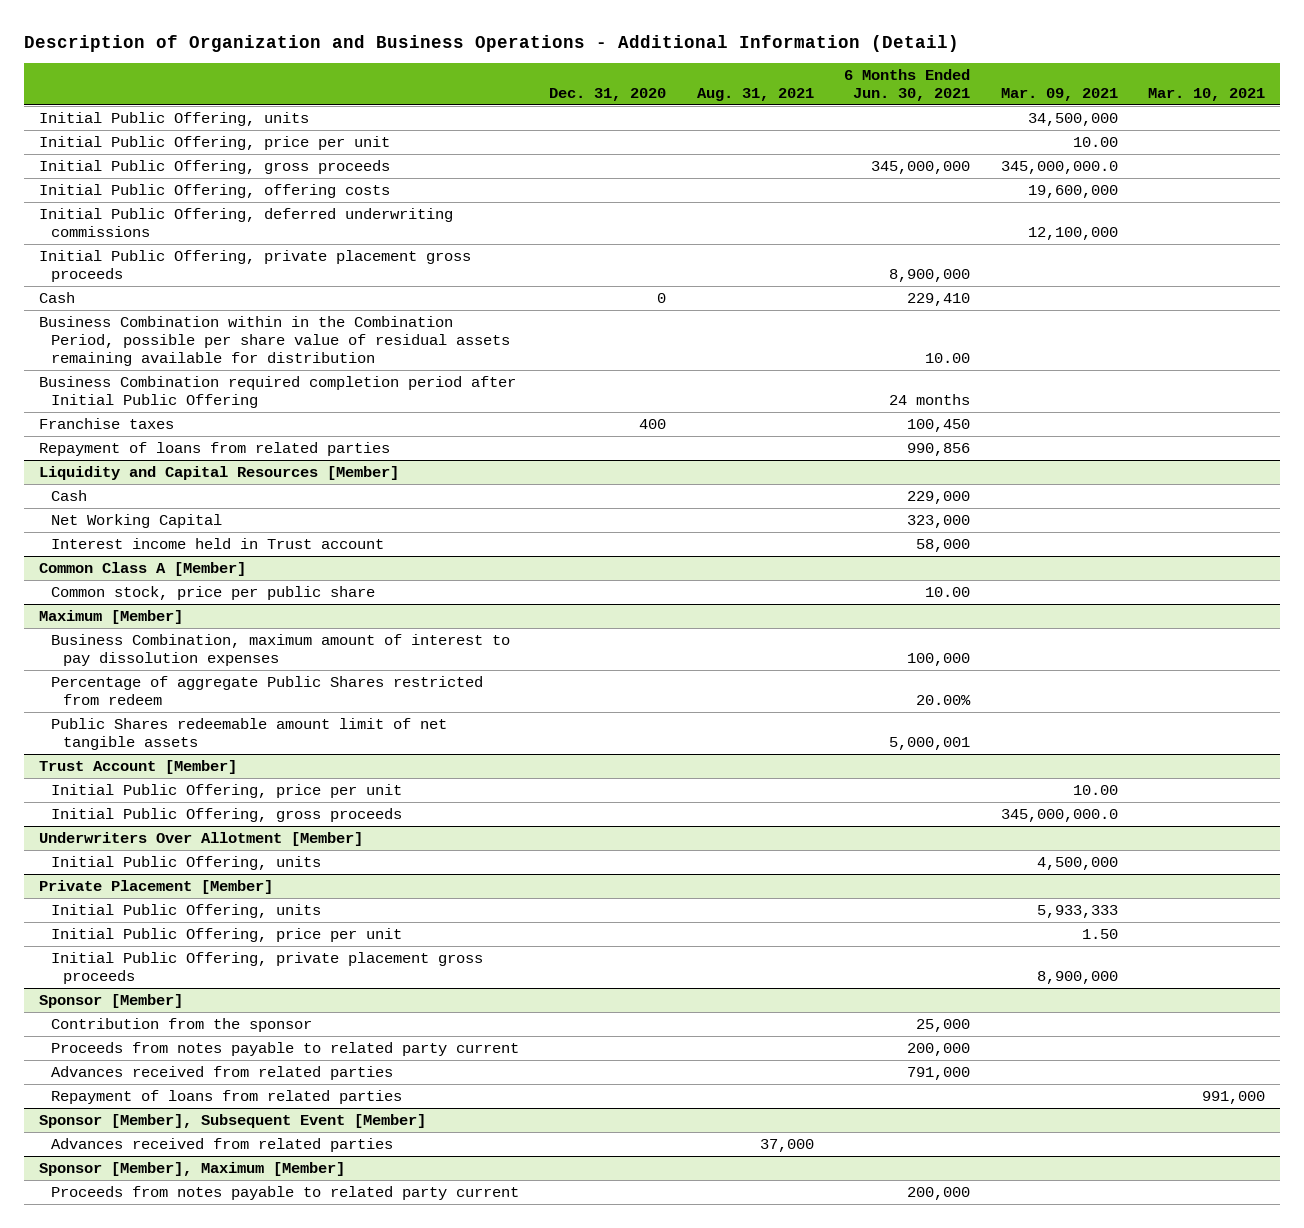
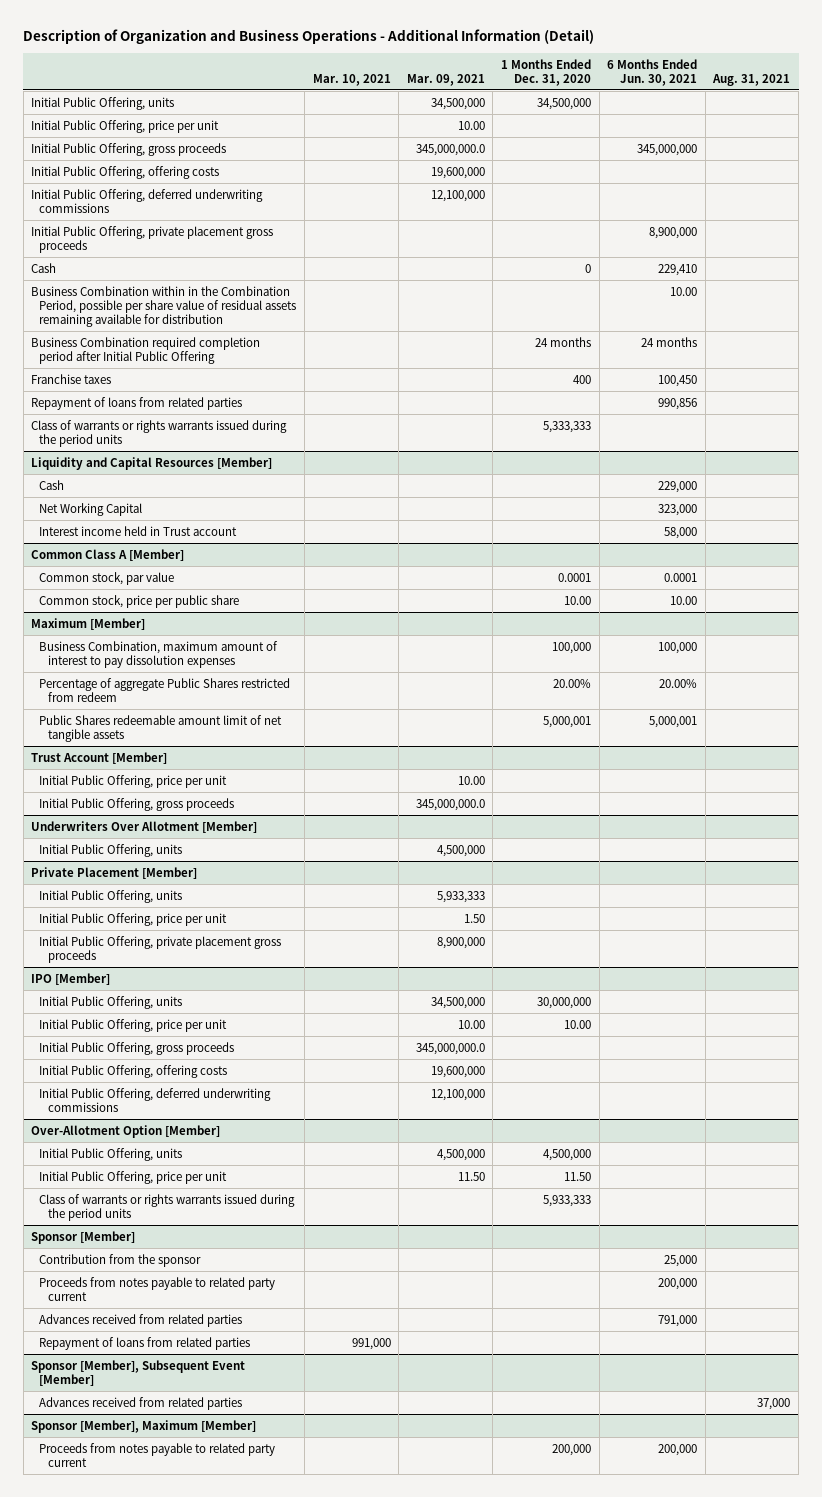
[549,87,667,101] Dec. 31, 2020 -> none
none -> [501,58,592,86] 1 Months Ended Dec. 31, 2020
none -> [31,419,288,447] Class of warrants or rights warrants issued during the period units
none -> [39,571,175,585] Common stock, par value
none -> [31,972,111,985] IPO [Member]
none -> [39,995,183,1009] Initial Public Offering, units
none -> [39,1018,228,1032] Initial Public Offering, price per unit
none -> [39,1041,235,1055] Initial Public Offering, gross proceeds
none -> [39,1064,228,1078] Initial Public Offering, offering costs
none -> [39,1087,272,1112] Initial Public Offering, deferred underwriting commissions
none -> [31,1124,221,1138] Over-Allotment Option [Member]
none -> [39,1147,183,1161] Initial Public Offering, units
none -> [39,1170,228,1184] Initial Public Offering, price per unit
none -> [39,1193,296,1221] Class of warrants or rights warrants issued during the period units

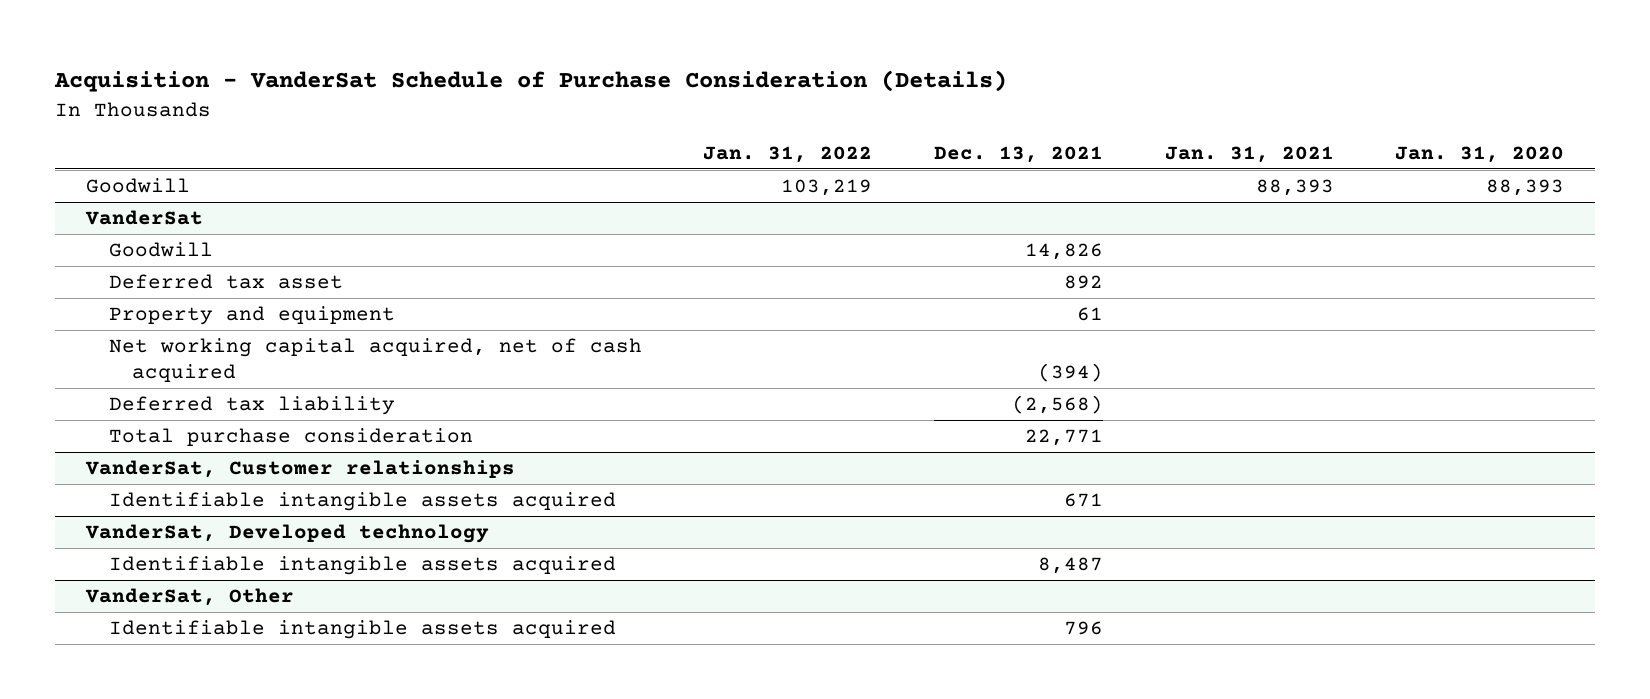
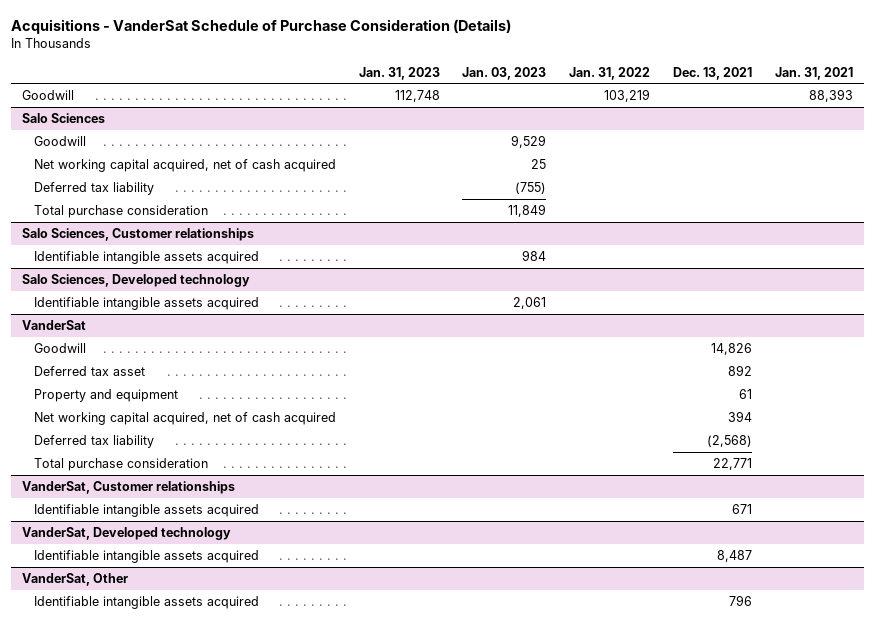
[53,70,1007,93] Acquisition - VanderSat Schedule of Purchase Consideration (Details) -> [10,18,511,34] Acquisitions - VanderSat Schedule of Purchase Consideration (Details)
[1395,145,1565,163] Jan. 31, 2020 -> none
none -> [358,66,440,80] Jan. 31, 2023
none -> [462,66,547,80] Jan. 03, 2023
none -> [22,113,106,124] Salo Sciences
none -> [34,136,87,147] Goodwill
none -> [34,159,337,173] Net working capital acquired, net of cash acquired
none -> [34,182,155,196] Deferred tax liability
none -> [34,205,209,219] Total purchase consideration
none -> [22,228,255,242] Salo Sciences, Customer relationships
none -> [34,251,260,265] Identifiable intangible assets acquired
none -> [22,274,251,288] Salo Sciences, Developed technology
none -> [34,297,260,311] Identifiable intangible assets acquired
[1037,362,1103,382] (394) -> [727,411,752,423] 394

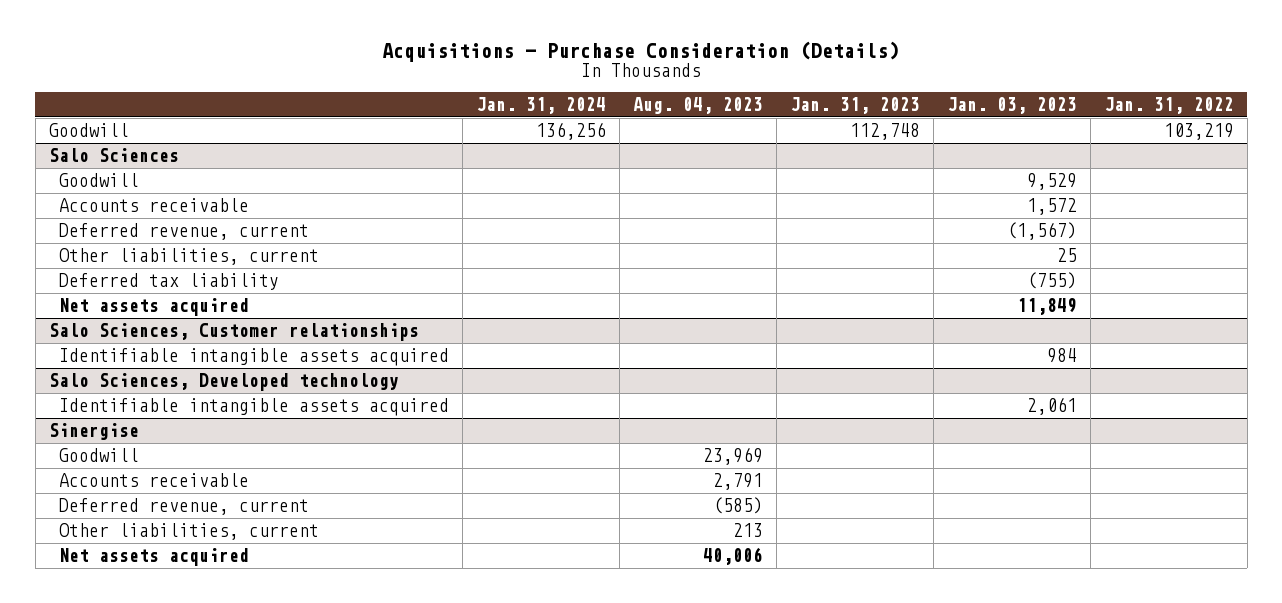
[10,18,511,34] Acquisitions - VanderSat Schedule of Purchase Consideration (Details) -> [382,40,900,62] Acquisitions - Purchase Consideration (Details)
[672,66,752,80] Dec. 13, 2021 -> none
[774,66,853,80] Jan. 31, 2021 -> none
none -> [476,96,607,114] Jan. 31, 2024
none -> [632,96,763,114] Aug. 04, 2023
none -> [59,198,250,213] Accounts receivable
none -> [59,223,310,241] Deferred revenue, current
[34,159,337,173] Net working capital acquired, net of cash acquired -> [59,248,320,266] Other liabilities, current
[34,205,209,219] Total purchase consideration -> [59,298,250,317] Net assets acquired
[22,320,87,331] VanderSat -> none
[34,343,87,354] Goodwill -> none
[34,366,146,377] Deferred tax asset -> none
[34,389,179,403] Property and equipment -> none
[34,412,337,426] Net working capital acquired, net of cash acquired -> none
[34,435,155,449] Deferred tax liability -> none
[34,458,209,472] Total purchase consideration -> none
[22,481,236,495] VanderSat, Customer relationships -> none
[34,504,260,518] Identifiable intangible assets acquired -> none
[22,527,232,541] VanderSat, Developed technology -> none
[34,550,260,564] Identifiable intangible assets acquired -> none
[22,573,129,587] VanderSat, Other -> none
[34,596,260,610] Identifiable intangible assets acquired -> none
none -> [48,423,139,441] Sinergise
none -> [59,448,140,463] Goodwill
none -> [59,473,250,488] Accounts receivable
none -> [59,498,310,516] Deferred revenue, current
none -> [59,523,320,541] Other liabilities, current
none -> [59,548,250,567] Net assets acquired

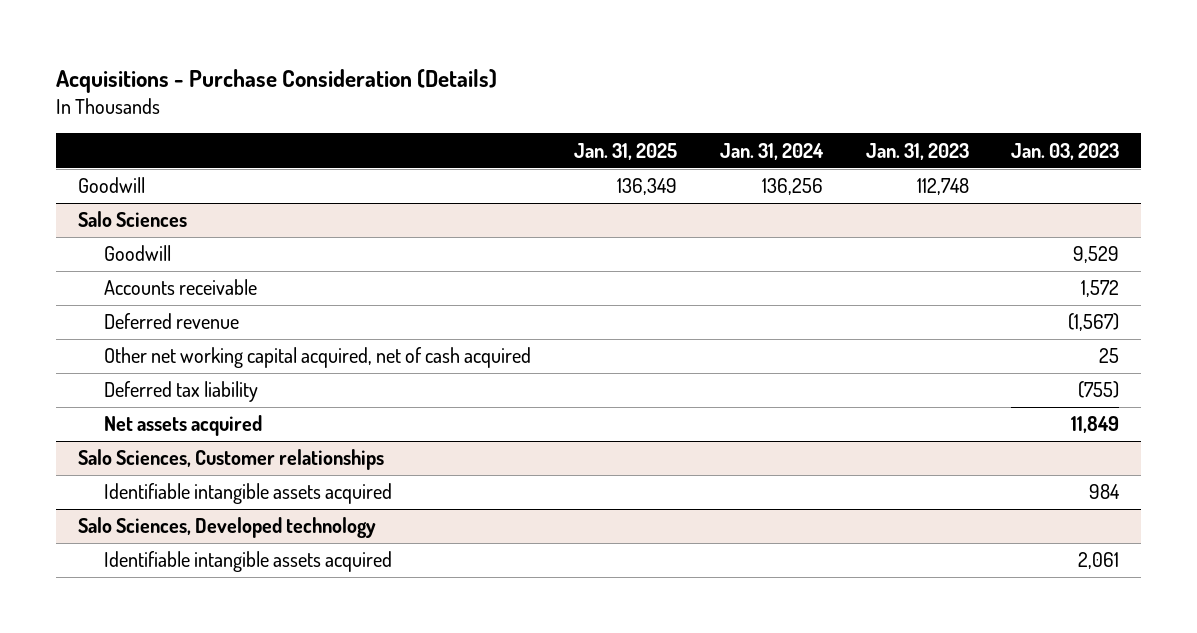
[632,96,763,114] Aug. 04, 2023 -> none
[1103,96,1234,114] Jan. 31, 2022 -> none
none -> [574,142,678,160] Jan. 31, 2025
[59,223,310,241] Deferred revenue, current -> [104,313,240,330] Deferred revenue
[59,248,320,266] Other liabilities, current -> [104,347,532,369] Other net working capital acquired, net of cash acquired
[48,423,139,441] Sinergise -> none
[59,448,140,463] Goodwill -> none
[59,473,250,488] Accounts receivable -> none
[59,498,310,516] Deferred revenue, current -> none
[59,523,320,541] Other liabilities, current -> none
[59,548,250,567] Net assets acquired -> none

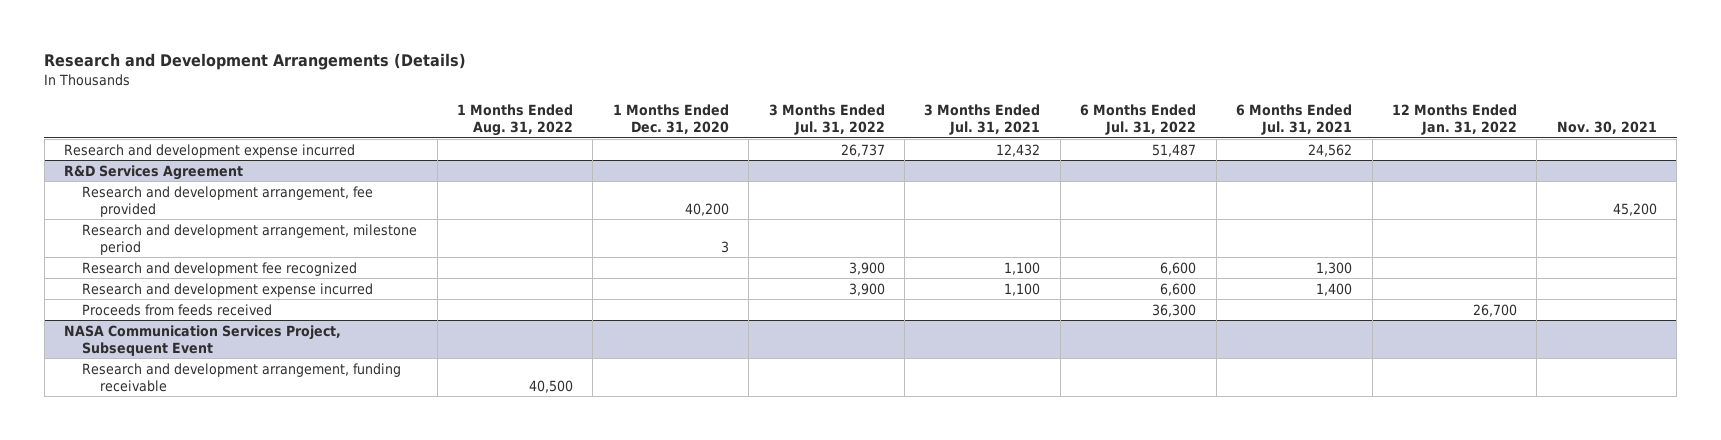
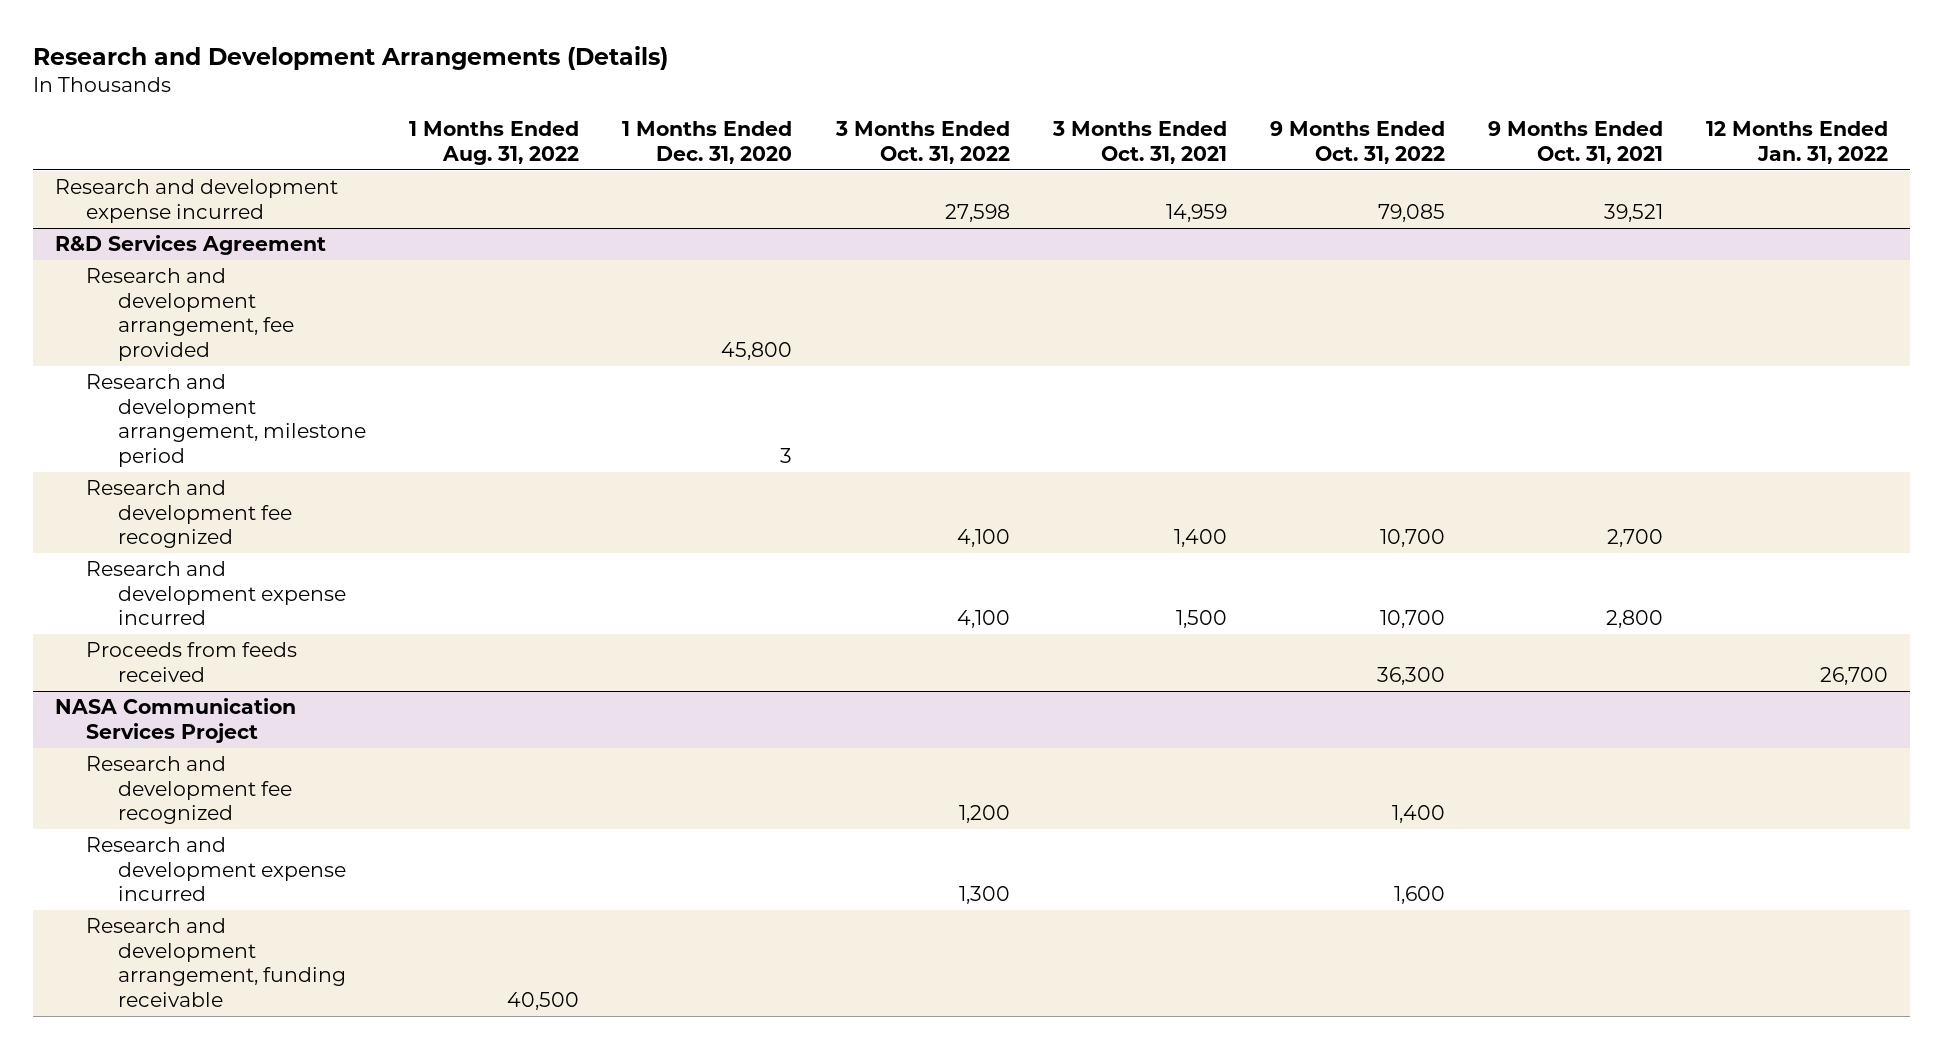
[768,104,885,136] 3 Months Ended Jul. 31, 2022 -> none
[924,104,1041,136] 3 Months Ended Jul. 31, 2021 -> none
[1080,104,1197,136] 6 Months Ended Jul. 31, 2022 -> none
[1236,104,1353,136] 6 Months Ended Jul. 31, 2021 -> none
[1556,121,1657,135] Nov. 30, 2021 -> none
none -> [834,121,1010,164] 3 Months Ended Oct. 31, 2022
none -> [1051,121,1227,164] 3 Months Ended Oct. 31, 2021
none -> [1269,121,1445,164] 9 Months Ended Oct. 31, 2022
none -> [1488,121,1664,164] 9 Months Ended Oct. 31, 2021
[684,203,729,217] 40,200 -> [721,341,793,360] 45,800
[64,324,342,357] NASA Communication Services Project, Subsequent Event -> [54,698,296,743] NASA Communication Services Project
none -> [86,756,293,825] Research and development fee recognized
none -> [86,837,347,902] Research and development expense incurred

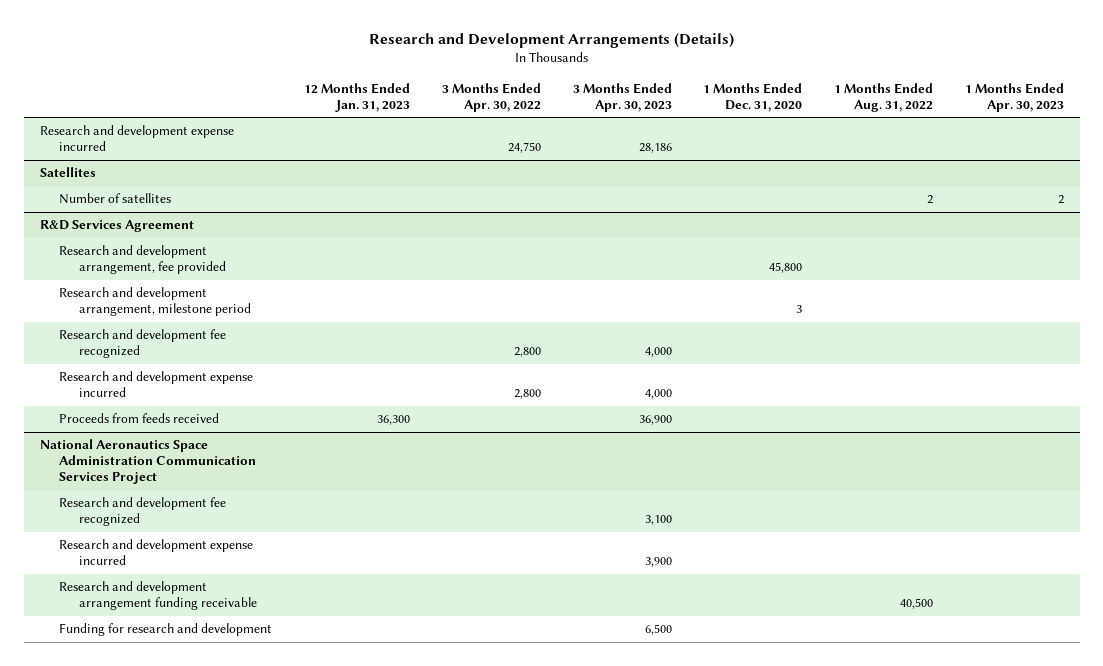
[834,121,1010,164] 3 Months Ended Oct. 31, 2022 -> none
[1051,121,1227,164] 3 Months Ended Oct. 31, 2021 -> none
[1269,121,1445,164] 9 Months Ended Oct. 31, 2022 -> none
[1488,121,1664,164] 9 Months Ended Oct. 31, 2021 -> none
[1706,121,1889,164] 12 Months Ended Jan. 31, 2022 -> none
none -> [303,82,410,112] 12 Months Ended Jan. 31, 2023
none -> [441,82,541,112] 3 Months Ended Apr. 30, 2022
none -> [572,82,672,112] 3 Months Ended Apr. 30, 2023
none -> [964,82,1064,112] 1 Months Ended Apr. 30, 2023
none -> [39,167,96,178] Satellites
none -> [59,193,172,205] Number of satellites
[54,698,296,743] NASA Communication Services Project -> [39,439,257,485] National Aeronautics Space Administration Communication Services Project
[86,918,347,1007] Research and development arrangement, funding receivable -> [59,581,257,611] Research and development arrangement funding receivable
none -> [59,623,273,637] Funding for research and development

